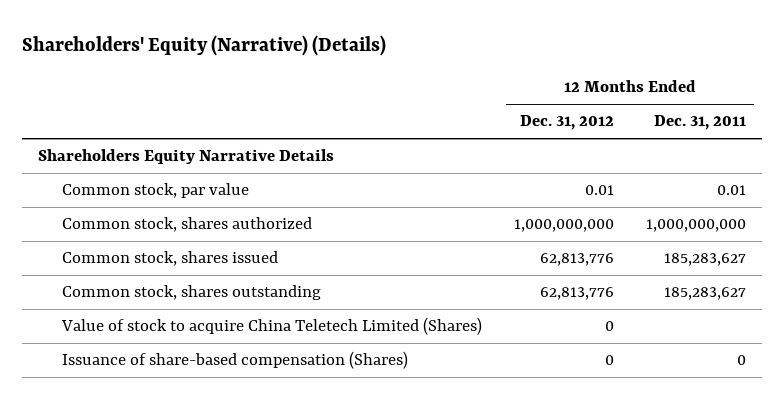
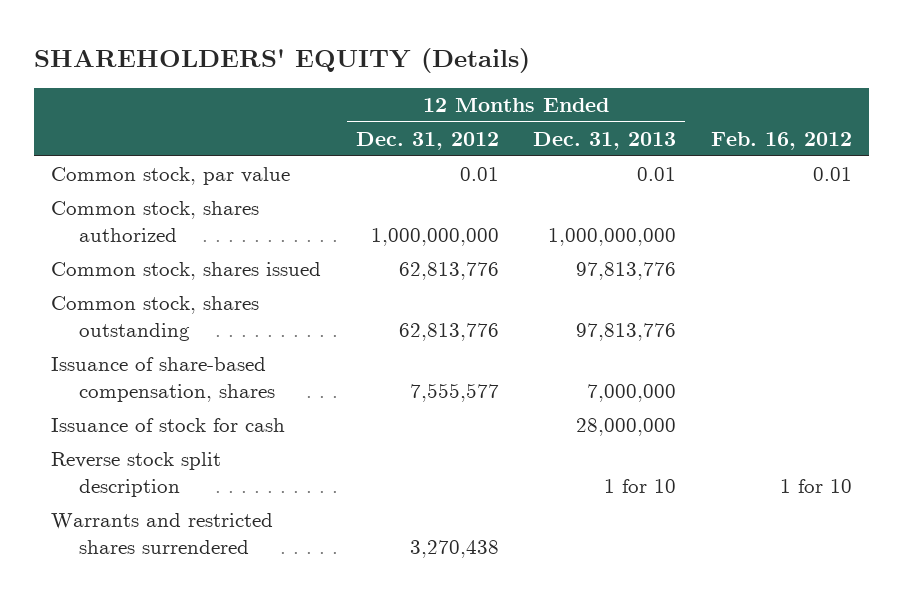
[22,35,387,57] Shareholders' Equity (Narrative) (Details) -> [33,47,530,73] SHAREHOLDERS' EQUITY (Details)
[653,115,746,131] Dec. 31, 2011 -> none
none -> [533,132,677,151] Dec. 31, 2013
none -> [710,132,852,151] Feb. 16, 2012
[38,149,335,165] Shareholders Equity Narrative Details -> none
[61,317,483,336] Value of stock to acquire China Teletech Limited (Shares) -> none
[62,351,409,370] Issuance of share-based compensation (Shares) -> [51,357,275,403] Issuance of share-based compensation, shares
[604,355,614,366] 0 -> [409,383,499,403] 7,555,577
none -> [51,418,286,433] Issuance of stock for cash
none -> [51,452,222,498] Reverse stock split description
none -> [51,513,274,555] Warrants and restricted shares surrendered

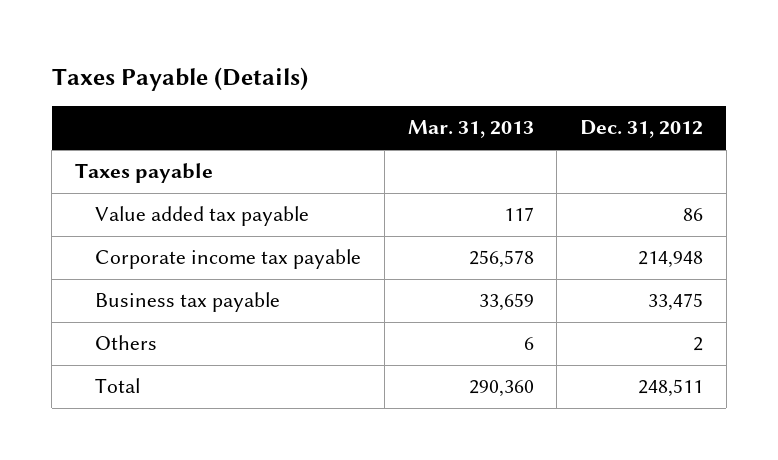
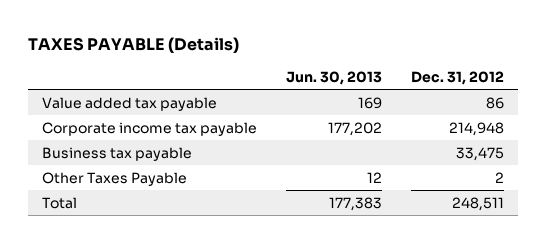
[51,66,308,91] Taxes Payable (Details) -> [27,36,239,53] TAXES PAYABLE (Details)
[407,120,534,139] Mar. 31, 2013 -> none
none -> [286,70,383,85] Jun. 30, 2013
[74,163,213,184] Taxes payable -> none
[95,335,158,351] Others -> none
none -> [42,171,188,186] Other Taxes Payable

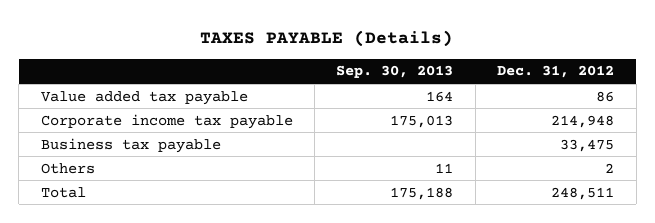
[286,70,383,85] Jun. 30, 2013 -> none
none -> [336,65,454,79] Sep. 30, 2013
[42,171,188,186] Other Taxes Payable -> [40,162,95,174] Others

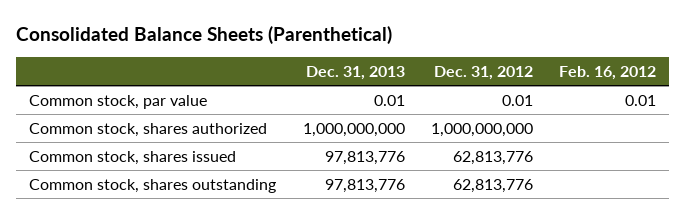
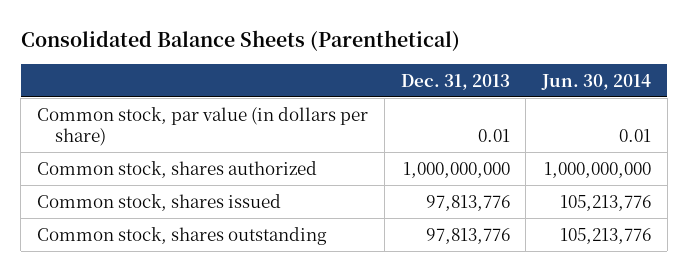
[433,65,533,80] Dec. 31, 2012 -> none
[558,65,656,80] Feb. 16, 2012 -> none
none -> [541,73,652,90] Jun. 30, 2014
[29,94,208,109] Common stock, par value -> [37,106,369,147] Common stock, par value (in dollars per share)

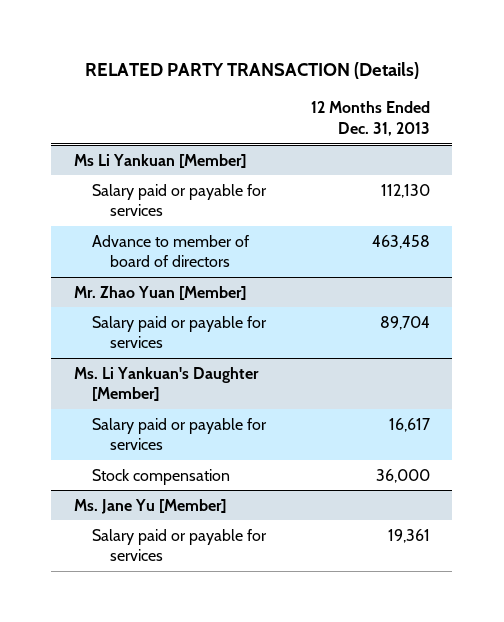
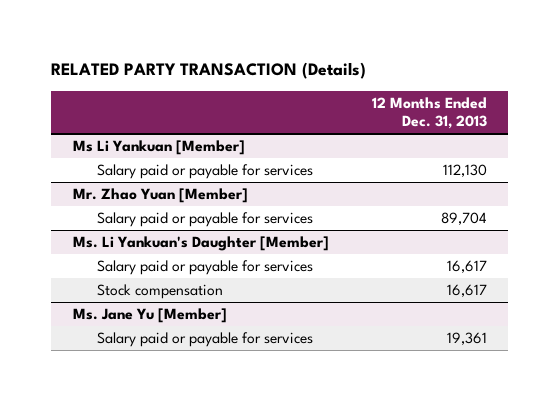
[92,234,251,268] Advance to member of board of directors -> none
[376,468,431,483] 36,000 -> [446,284,487,298] 16,617

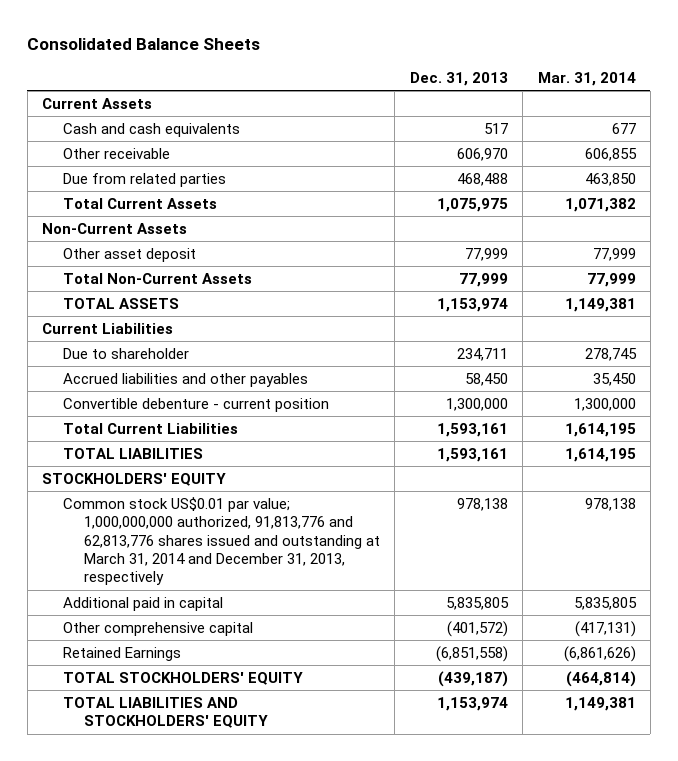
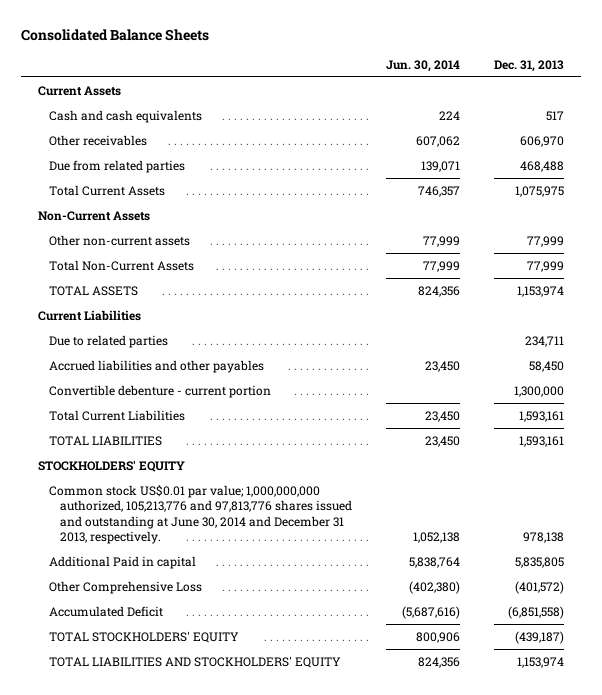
[537,71,636,86] Mar. 31, 2014 -> none
none -> [386,59,461,72] Jun. 30, 2014
[63,147,171,159] Other receivable -> [49,134,148,146] Other receivables
[63,247,197,262] Other asset deposit -> [49,234,191,246] Other non-current assets
[63,347,190,359] Due to shareholder -> [49,334,169,348] Due to related parties
[63,397,330,412] Convertible debenture - current position -> [49,384,272,398] Convertible debenture - current portion
[63,496,380,586] Common stock US$0.01 par value; 1,000,000,000 authorized, 91,813,776 and 62,813,776 shares issued and outstanding at March 31, 2014 and December 31, 2013, respectively -> [49,484,353,545] Common stock US$0.01 par value; 1,000,000,000 authorized, 105,213,776 and 97,813,776 shares issued and outstanding at June 30, 2014 and December 31 2013, respectively.
[63,596,224,611] Additional paid in capital -> [49,555,197,569] Additional Paid in capital
[63,621,254,636] Other comprehensive capital -> [49,580,203,594] Other Comprehensive Loss
[63,646,182,661] Retained Earnings -> [49,605,164,617] Accumulated Deficit

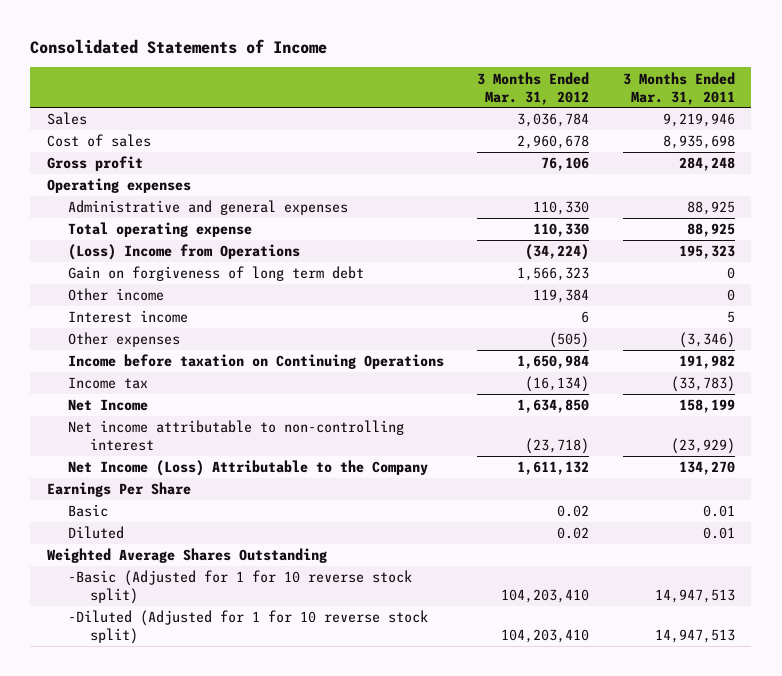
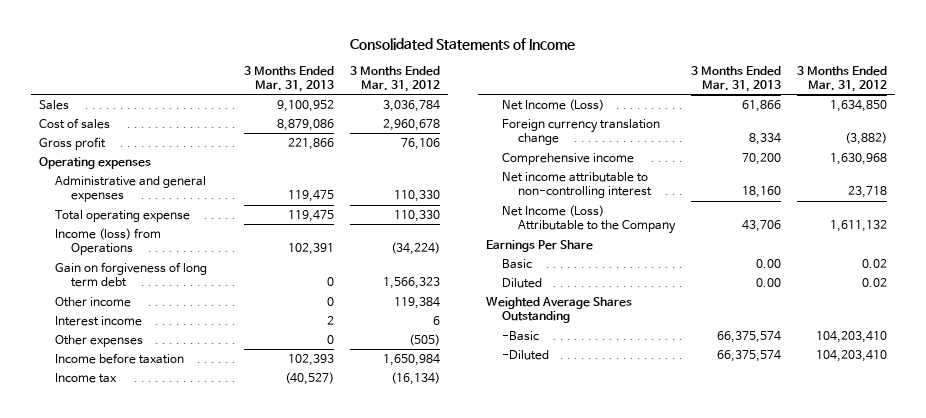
[622,71,735,105] 3 Months Ended Mar. 31, 2011 -> none
none -> [244,65,335,92] 3 Months Ended Mar. 31, 2013
[68,244,301,261] (Loss) Income from Operations -> [55,227,162,256] Income (loss) from Operations
[68,354,445,370] Income before taxation on Continuing Operations -> [55,352,185,364] Income before taxation
[68,399,149,412] Net Income -> [501,98,604,111] Net Income (Loss)
none -> [501,118,660,146] Foreign currency translation change
none -> [501,152,634,165] Comprehensive income
[525,438,590,455] (23,718) -> [848,186,888,199] 23,718
[68,570,413,605] -Basic (Adjusted for 1 for 10 reverse stock split) -> [501,330,539,341] -Basic
[68,610,429,645] -Diluted (Adjusted for 1 for 10 reverse stock split) -> [501,349,549,360] -Diluted

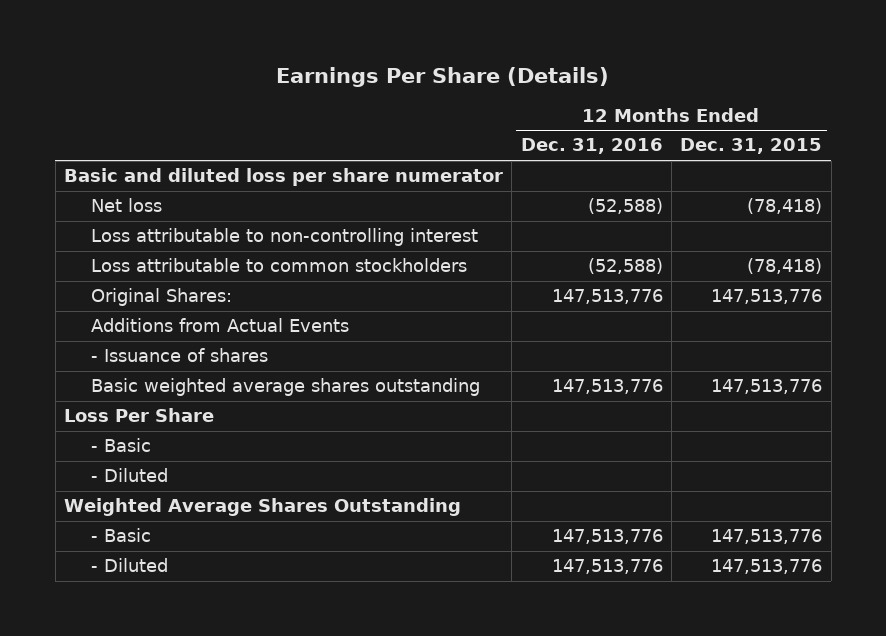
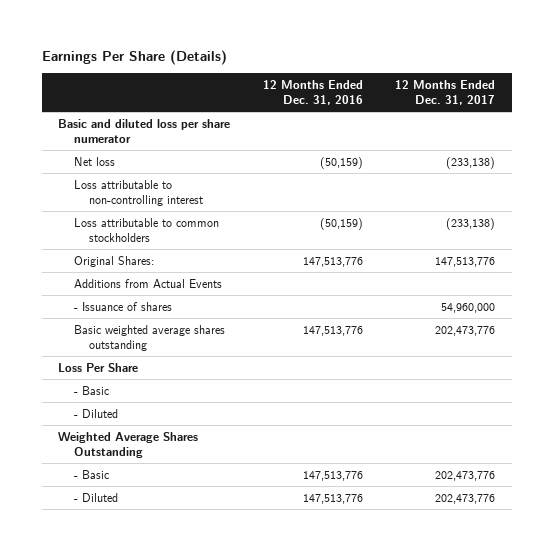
[680,138,823,155] Dec. 31, 2015 -> none
none -> [395,79,496,106] 12 Months Ended Dec. 31, 2017
[587,198,663,215] (52,588) -> [319,156,363,169] (50,159)
[587,258,663,275] (52,588) -> [319,217,363,230] (50,159)

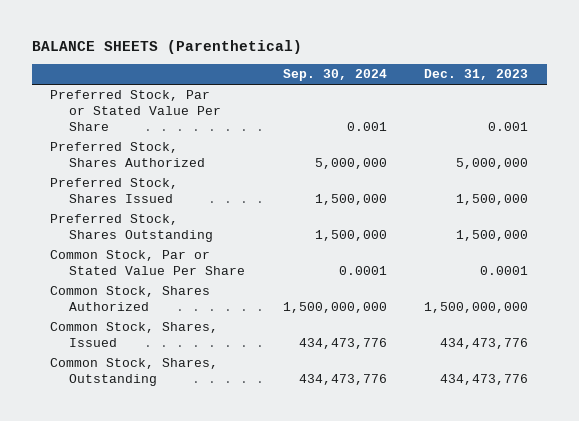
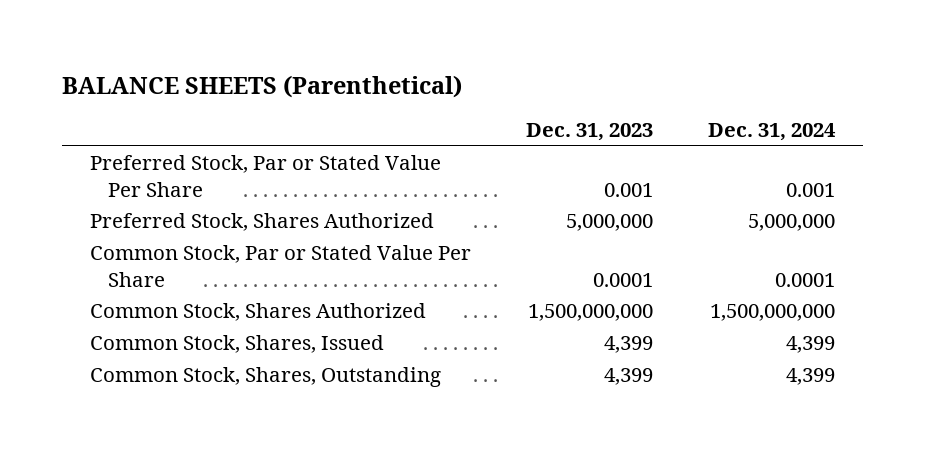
[282,69,387,82] Sep. 30, 2024 -> none
none -> [708,123,837,142] Dec. 31, 2024
[50,178,179,204] Preferred Stock, Shares Issued -> none
[50,214,213,243] Preferred Stock, Shares Outstanding -> none
[440,338,529,350] 434,473,776 -> [603,336,653,354] 4,399
[440,374,529,386] 434,473,776 -> [603,368,653,386] 4,399

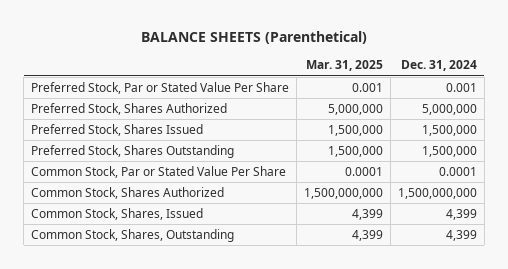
[525,123,653,142] Dec. 31, 2023 -> none
none -> [305,60,383,72] Mar. 31, 2025
none -> [31,123,204,136] Preferred Stock, Shares Issued
none -> [31,144,235,158] Preferred Stock, Shares Outstanding

